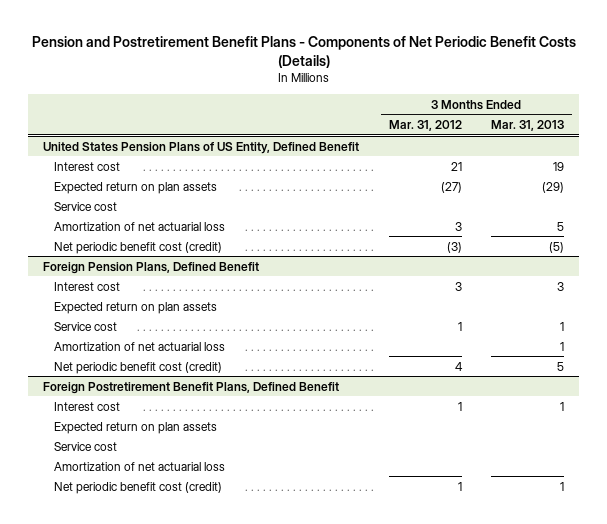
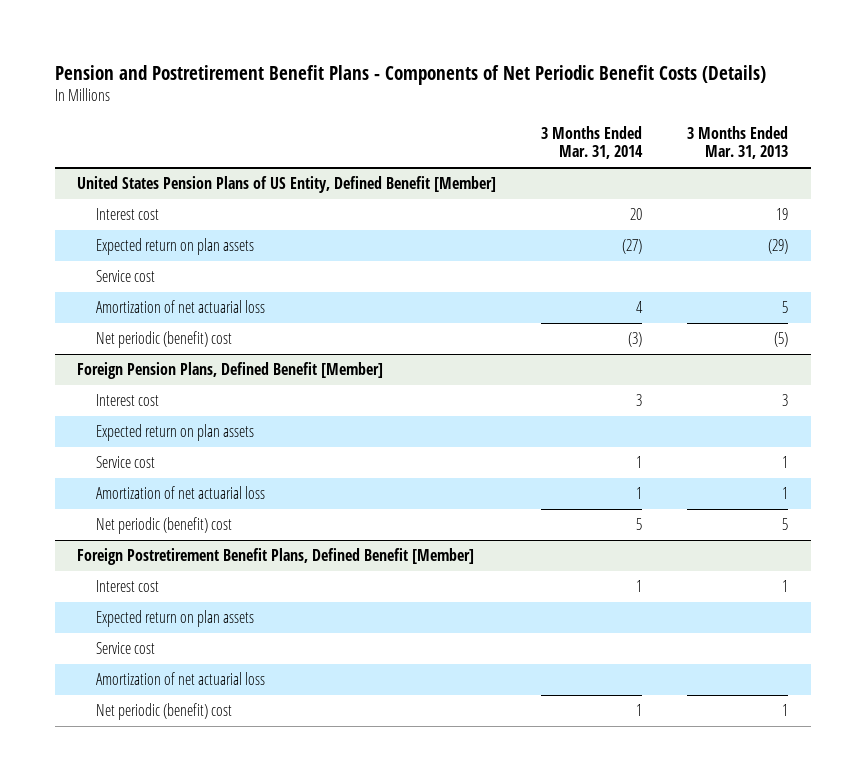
[388,119,462,131] Mar. 31, 2012 -> none
none -> [541,125,644,160] 3 Months Ended Mar. 31, 2014
[42,141,359,154] United States Pension Plans of US Entity, Defined Benefit -> [77,176,497,194] United States Pension Plans of US Entity, Defined Benefit [Member]
[54,241,223,254] Net periodic benefit cost (credit) -> [96,331,233,349] Net periodic (benefit) cost
[42,261,259,274] Foreign Pension Plans, Defined Benefit -> [77,362,384,380] Foreign Pension Plans, Defined Benefit [Member]
[54,361,223,374] Net periodic benefit cost (credit) -> [96,517,233,535] Net periodic (benefit) cost
[42,381,339,394] Foreign Postretirement Benefit Plans, Defined Benefit -> [77,548,475,566] Foreign Postretirement Benefit Plans, Defined Benefit [Member]
[54,481,223,494] Net periodic benefit cost (credit) -> [96,703,233,721] Net periodic (benefit) cost

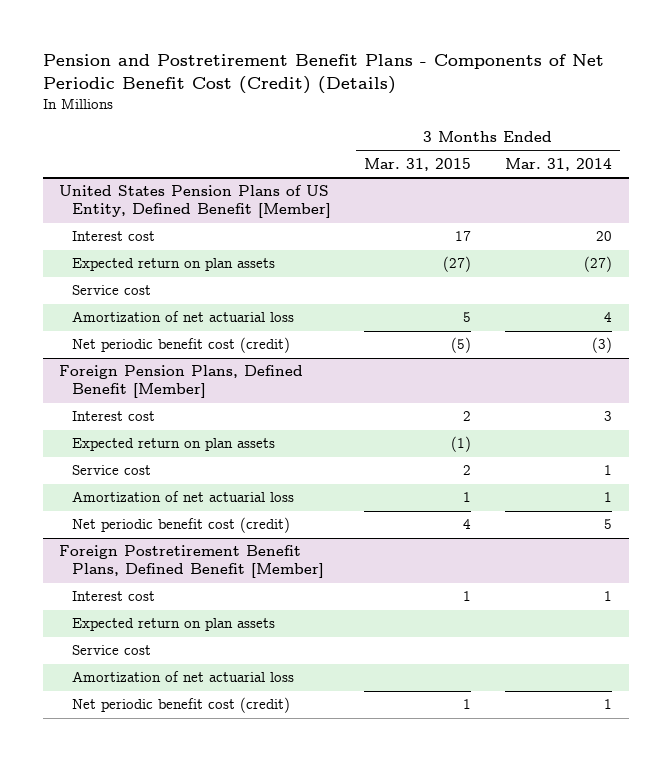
[54,64,766,85] Pension and Postretirement Benefit Plans - Components of Net Periodic Benefit Costs (Details) -> [42,53,604,94] Pension and Postretirement Benefit Plans - Components of Net Periodic Benefit Cost (Credit) (Details)
[687,125,789,160] 3 Months Ended Mar. 31, 2013 -> none
none -> [364,158,472,172] Mar. 31, 2015
[96,331,233,349] Net periodic (benefit) cost -> [71,337,290,354] Net periodic benefit cost (credit)
[96,517,233,535] Net periodic (benefit) cost -> [71,517,290,534] Net periodic benefit cost (credit)
[96,703,233,721] Net periodic (benefit) cost -> [71,697,290,714] Net periodic benefit cost (credit)

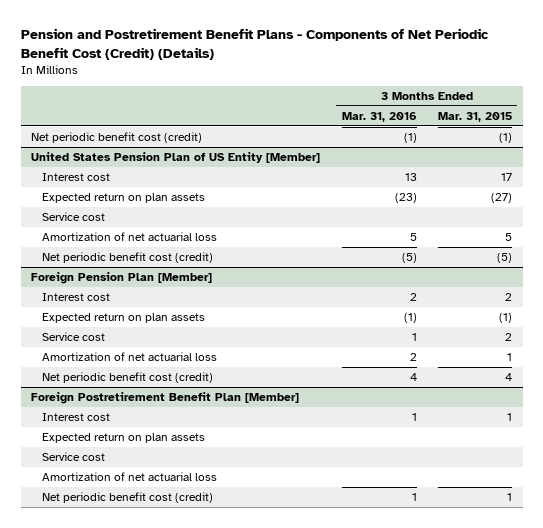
[504,158,612,172] Mar. 31, 2014 -> none
none -> [341,111,417,122] Mar. 31, 2016
none -> [31,132,203,144] Net periodic benefit cost (credit)
[59,185,331,219] United States Pension Plans of US Entity, Defined Benefit [Member] -> [31,152,321,164] United States Pension Plan of US Entity [Member]
[59,365,304,399] Foreign Pension Plans, Defined Benefit [Member] -> [31,272,213,285] Foreign Pension Plan [Member]
[59,545,324,579] Foreign Postretirement Benefit Plans, Defined Benefit [Member] -> [31,392,300,405] Foreign Postretirement Benefit Plan [Member]

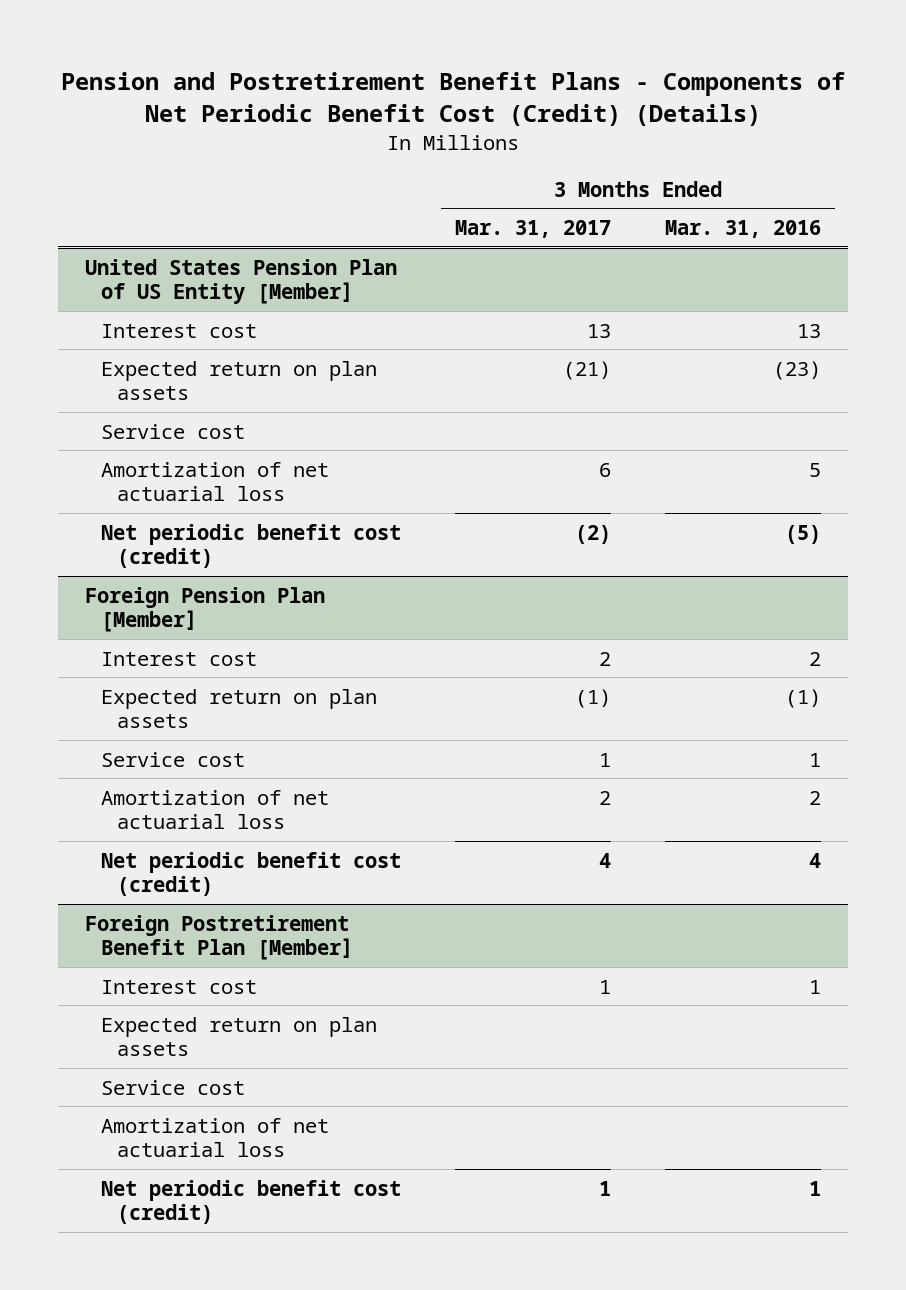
[437,111,512,122] Mar. 31, 2015 -> none
none -> [454,220,611,239] Mar. 31, 2017
[31,132,203,144] Net periodic benefit cost (credit) -> none

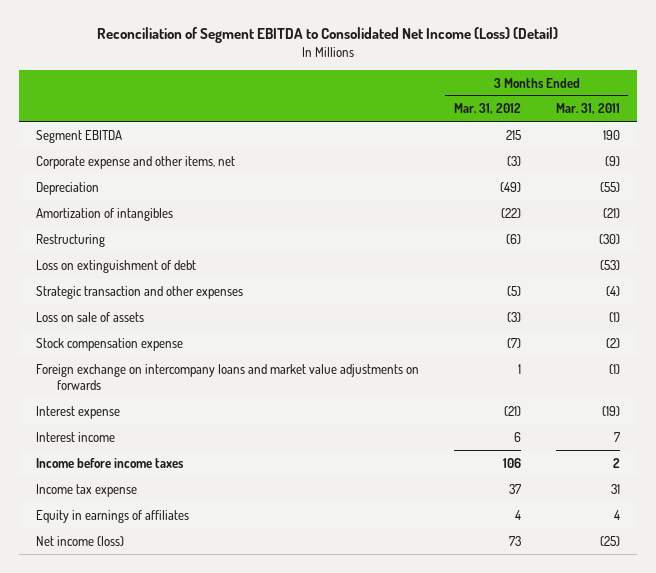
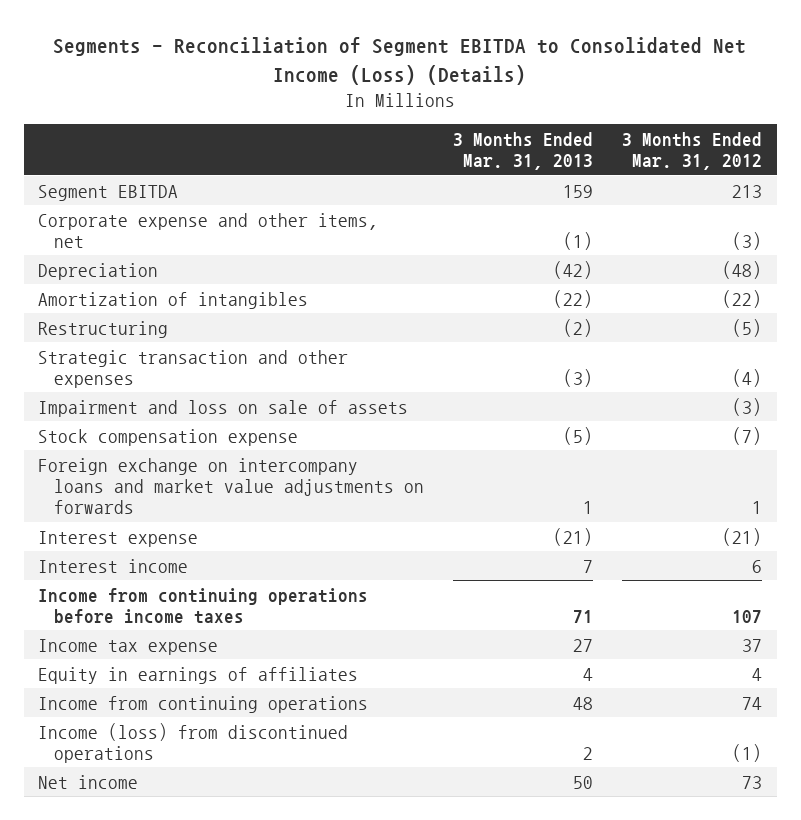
[97,27,559,44] Reconciliation of Segment EBITDA to Consolidated Net Income (Loss) (Detail) -> [53,37,747,85] Segments - Reconciliation of Segment EBITDA to Consolidated Net Income (Loss) (Details)
[555,103,620,115] Mar. 31, 2011 -> none
none -> [453,131,594,170] 3 Months Ended Mar. 31, 2013
[506,129,522,140] 215 -> [732,184,763,198] 213
[500,181,522,192] (49) -> [722,260,763,279] (48)
[36,259,197,273] Loss on extinguishment of debt -> none
[506,233,522,244] (6) -> [732,318,763,337] (5)
[507,285,522,296] (5) -> [732,368,763,387] (4)
[36,311,145,322] Loss on sale of assets -> [38,399,409,417] Impairment and loss on sale of assets
[36,457,185,468] Income before income taxes -> [38,587,369,624] Income from continuing operations before income taxes
[503,457,522,468] 106 -> [732,609,763,623] 107
none -> [38,695,369,713] Income from continuing operations
none -> [38,722,349,763] Income (loss) from discontinued operations
[36,535,125,546] Net income (loss) -> [38,774,139,789] Net income

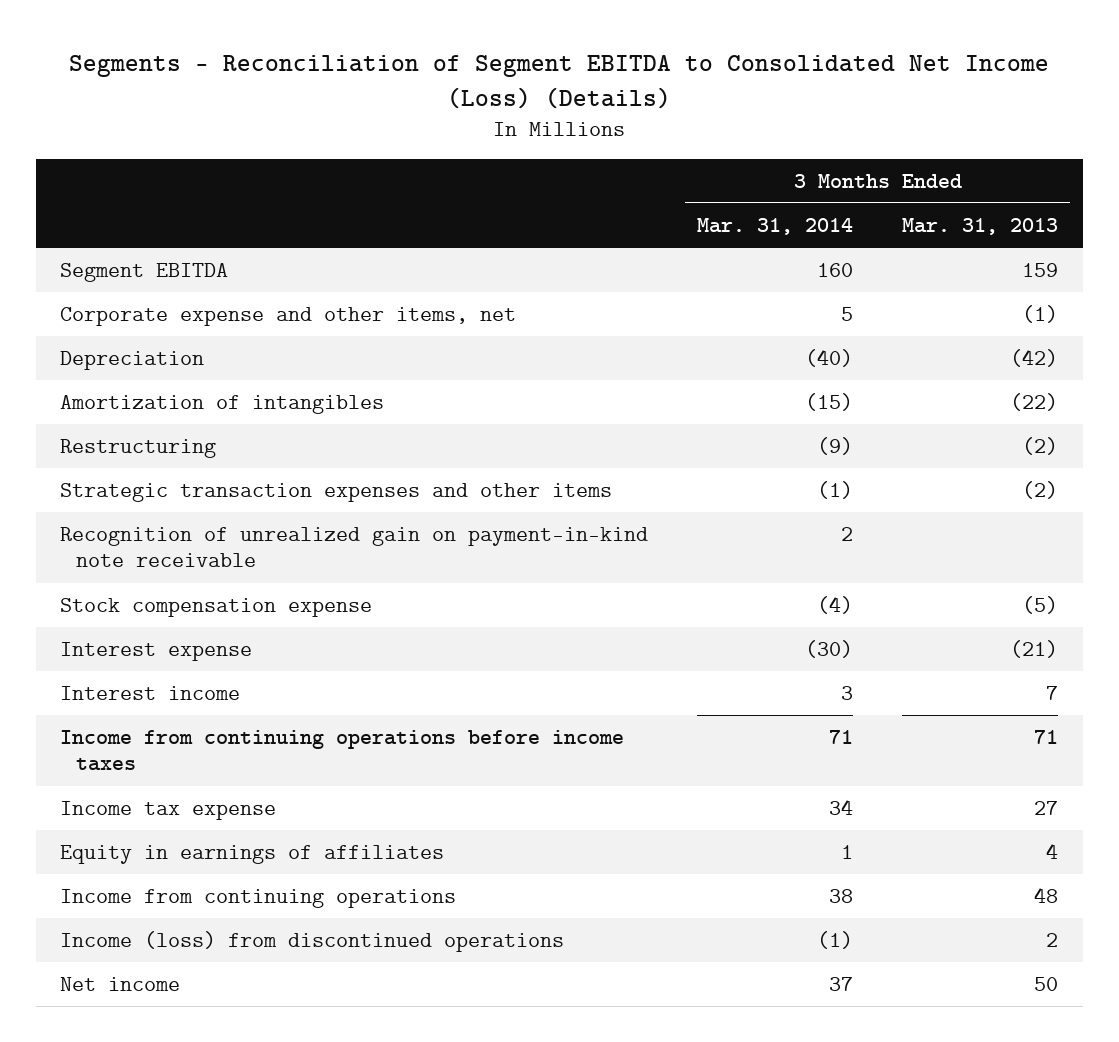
[622,131,763,170] 3 Months Ended Mar. 31, 2012 -> none
none -> [697,217,854,235] Mar. 31, 2014
[38,399,409,417] Impairment and loss on sale of assets -> none
[38,349,349,388] Strategic transaction and other expenses -> [60,482,613,502] Strategic transaction expenses and other items
[563,368,594,387] (3) -> [1022,480,1059,499] (2)
none -> [60,526,649,568] Recognition of unrealized gain on payment-in-kind note receivable
[38,457,425,514] Foreign exchange on intercompany loans and market value adjustments on forwards -> none

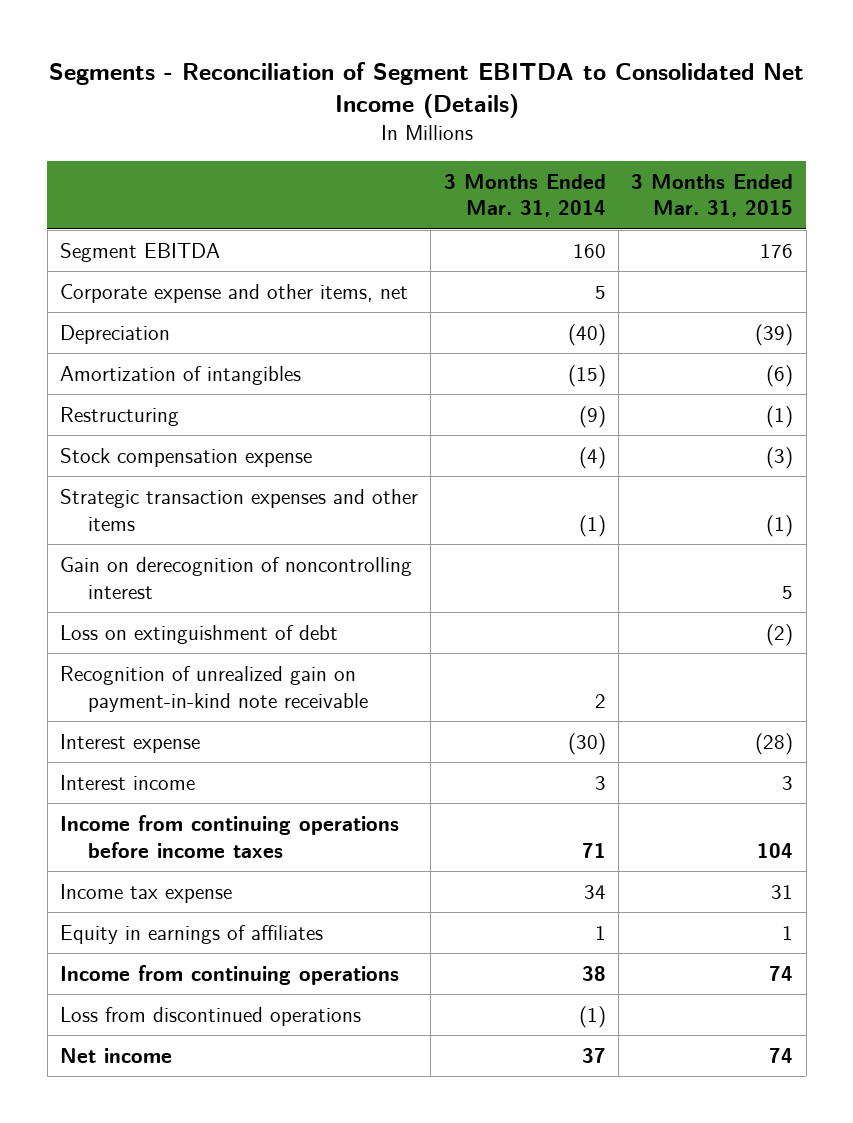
[69,54,1050,109] Segments - Reconciliation of Segment EBITDA to Consolidated Net Income (Loss) (Details) -> [48,61,804,118] Segments - Reconciliation of Segment EBITDA to Consolidated Net Income (Details)
[902,217,1059,235] Mar. 31, 2013 -> none
none -> [631,173,794,218] 3 Months Ended Mar. 31, 2015
[60,597,373,617] Stock compensation expense -> [60,447,313,467] Stock compensation expense
none -> [60,556,413,599] Gain on derecognition of noncontrolling interest
none -> [60,624,339,644] Loss on extinguishment of debt
[60,930,565,952] Income (loss) from discontinued operations -> [60,1006,362,1026] Loss from discontinued operations

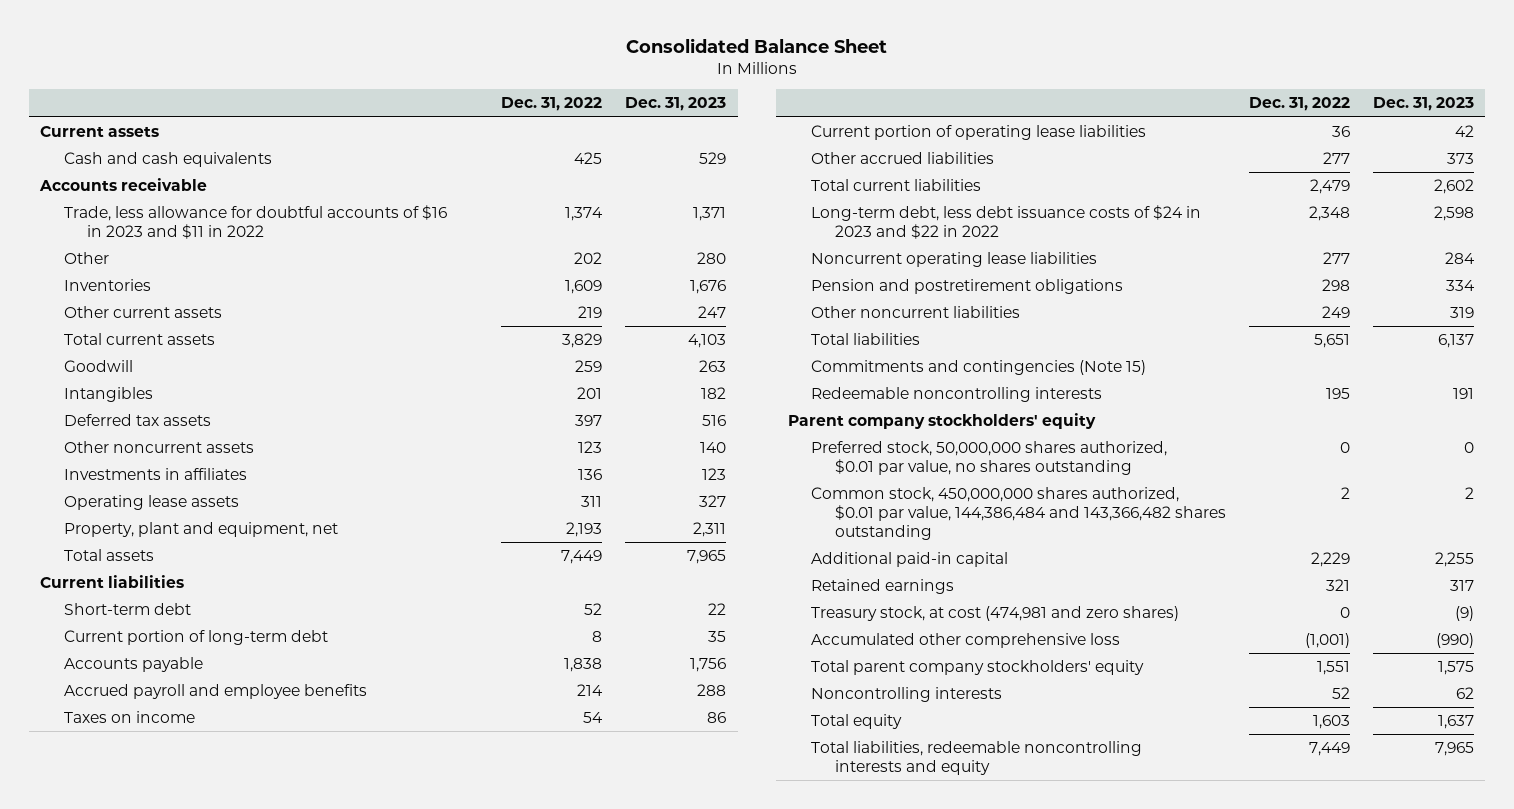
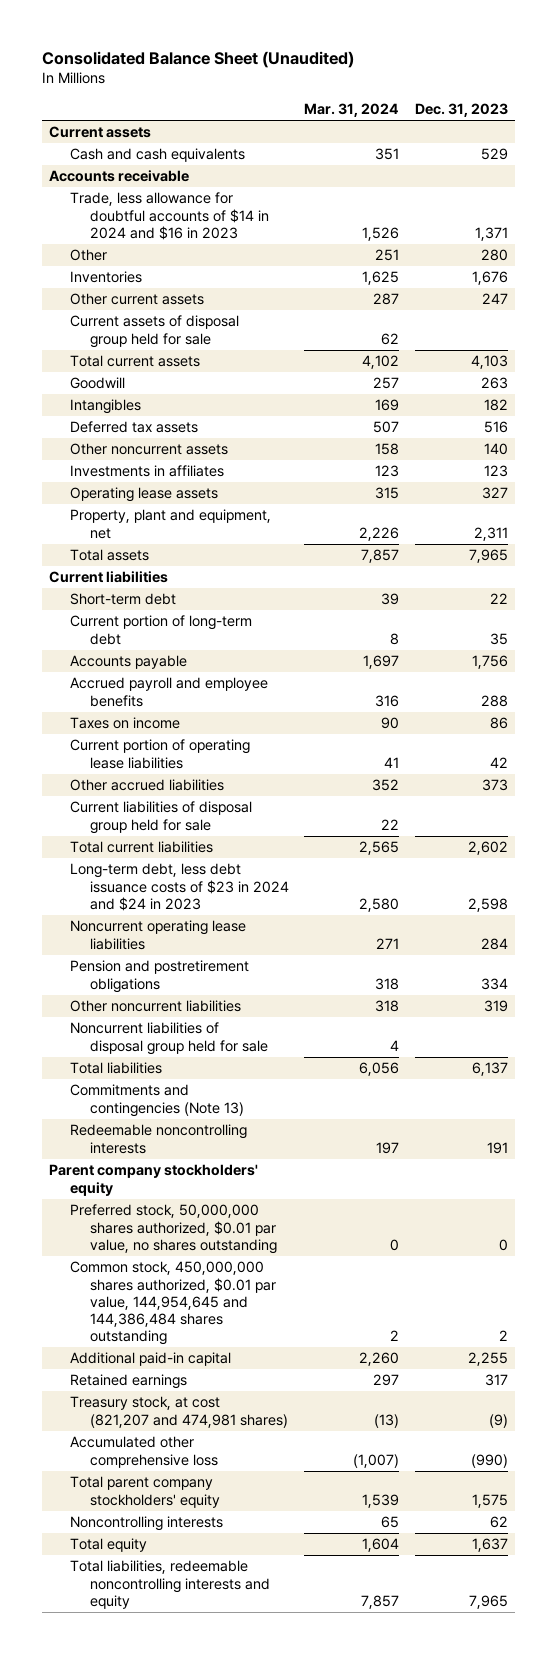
[626,37,888,53] Consolidated Balance Sheet -> [41,51,354,69] Consolidated Balance Sheet (Unaudited)
[501,97,603,112] Dec. 31, 2022 -> none
none -> [304,103,400,118] Mar. 31, 2024
[63,205,447,240] Trade, less allowance for doubtful accounts of $16 in 2023 and $11 in 2022 -> [69,192,270,240] Trade, less allowance for doubtful accounts of $14 in 2024 and $16 in 2023
none -> [69,315,239,348] Current assets of disposal group held for sale
none -> [69,801,252,834] Current liabilities of disposal group held for sale
[811,205,1202,240] Long-term debt, less debt issuance costs of $24 in 2023 and $22 in 2022 -> [69,863,290,911] Long-term debt, less debt issuance costs of $23 in 2024 and $24 in 2023
none -> [69,1022,269,1055] Noncurrent liabilities of disposal group held for sale
[811,360,1147,376] Commitments and contingencies (Note 15) -> [69,1084,245,1117] Commitments and contingencies (Note 13)
[811,487,1226,541] Common stock, 450,000,000 shares authorized, $0.01 par value, 144,386,484 and 143,366,482 shares outstanding -> [69,1261,277,1346] Common stock, 450,000,000 shares authorized, $0.01 par value, 144,954,645 and 144,386,484 shares outstanding
[811,606,1180,622] Treasury stock, at cost (474,981 and zero shares) -> [69,1396,289,1428] Treasury stock, at cost (821,207 and 474,981 shares)

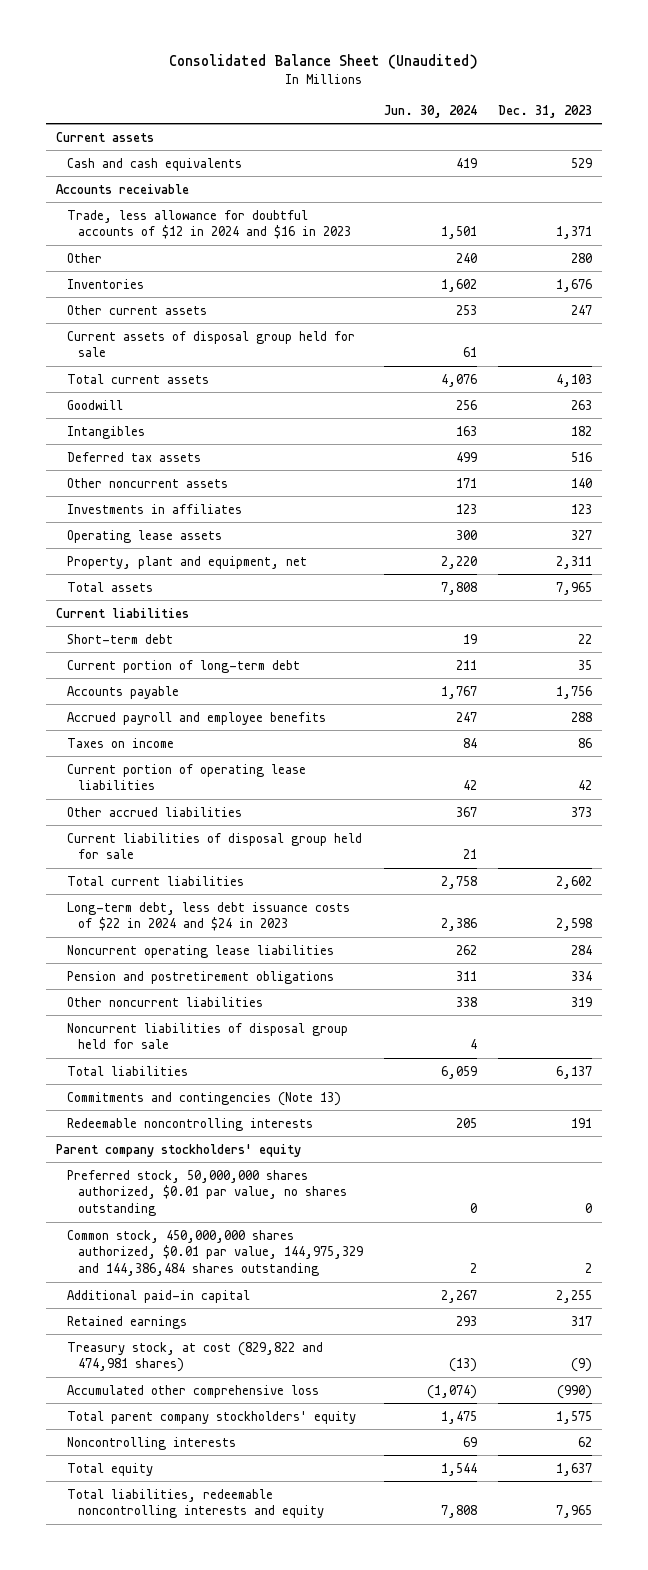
[304,103,400,118] Mar. 31, 2024 -> none
none -> [384,104,478,118] Jun. 30, 2024
[69,192,270,240] Trade, less allowance for doubtful accounts of $14 in 2024 and $16 in 2023 -> [67,209,352,240] Trade, less allowance for doubtful accounts of $12 in 2024 and $16 in 2023
[69,863,290,911] Long-term debt, less debt issuance costs of $23 in 2024 and $24 in 2023 -> [67,901,351,932] Long-term debt, less debt issuance costs of $22 in 2024 and $24 in 2023
[69,1261,277,1346] Common stock, 450,000,000 shares authorized, $0.01 par value, 144,954,645 and 144,386,484 shares outstanding -> [67,1229,364,1277] Common stock, 450,000,000 shares authorized, $0.01 par value, 144,975,329 and 144,386,484 shares outstanding
[69,1396,289,1428] Treasury stock, at cost (821,207 and 474,981 shares) -> [67,1341,324,1373] Treasury stock, at cost (829,822 and 474,981 shares)

